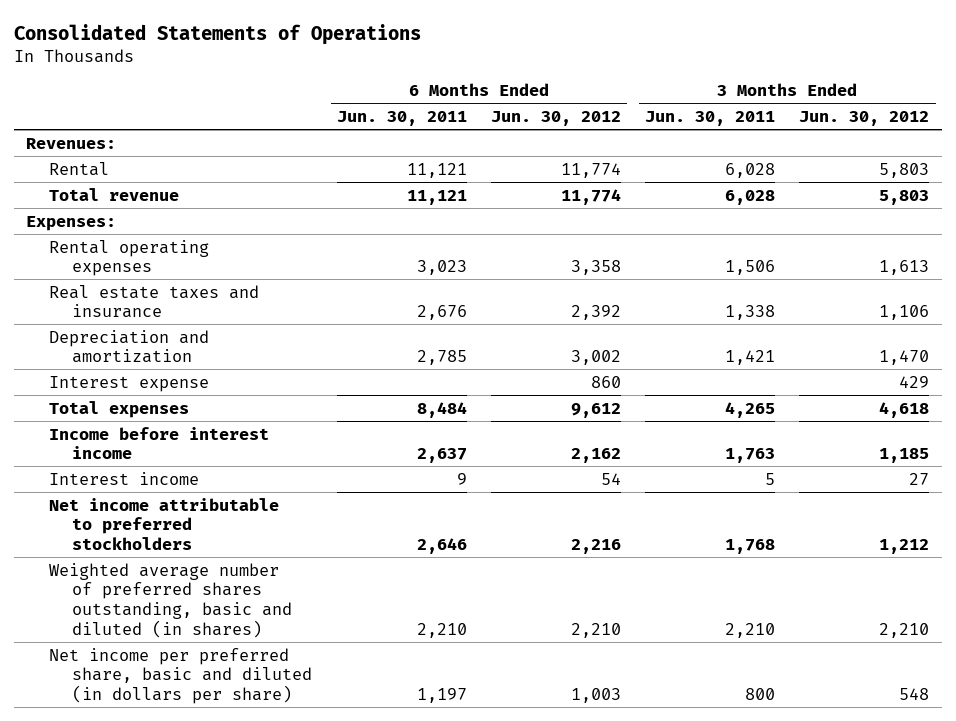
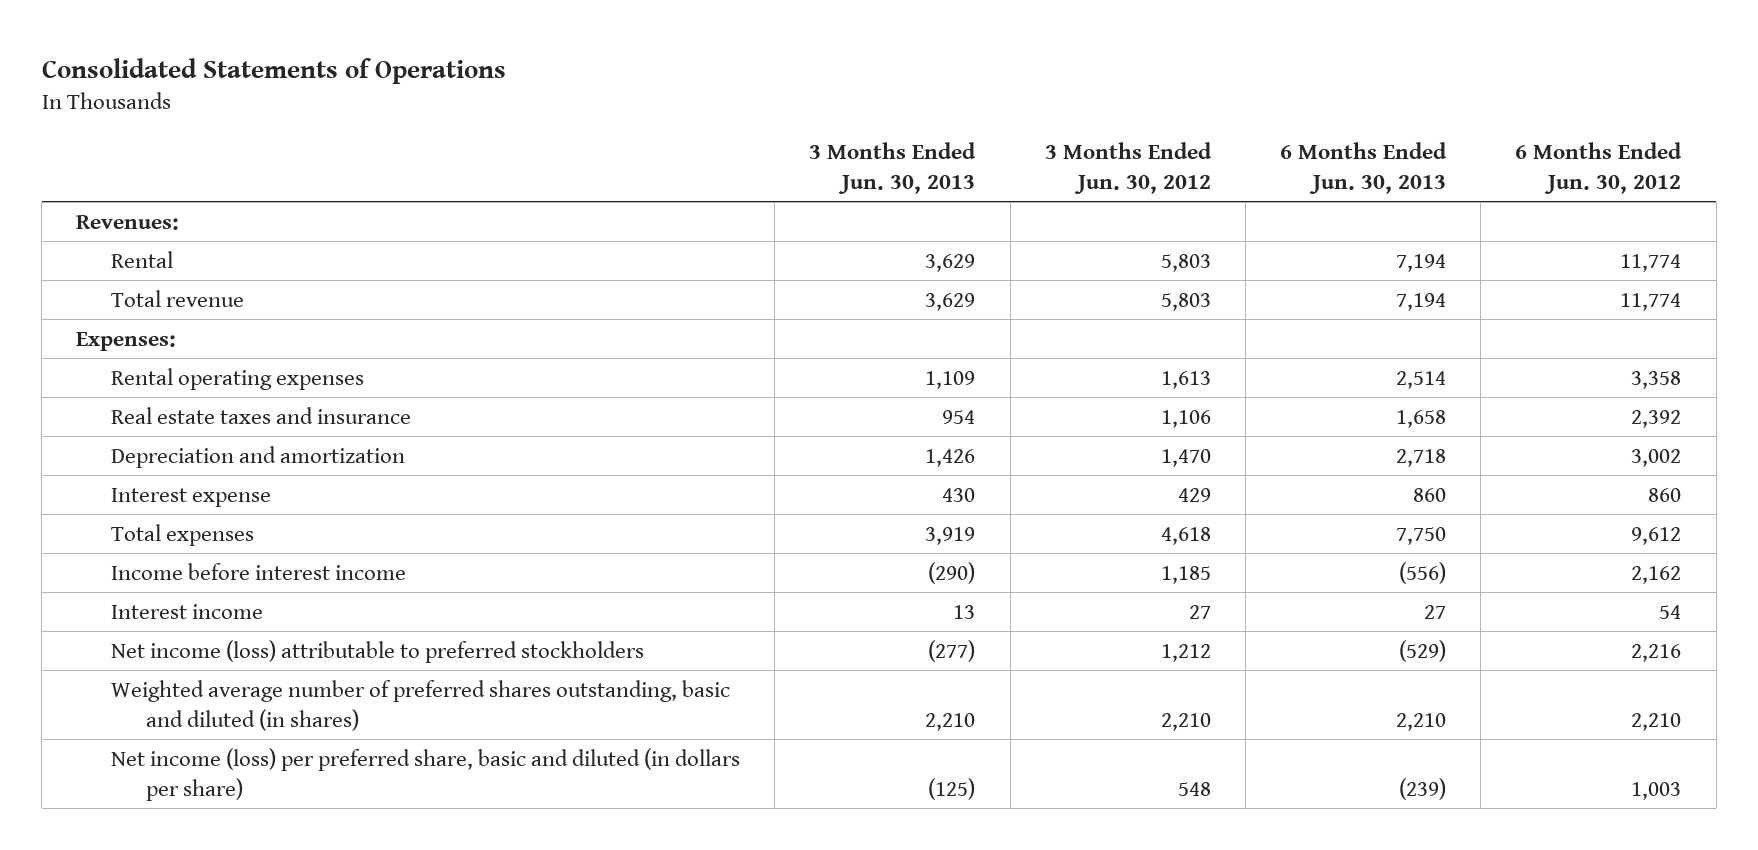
[336,110,467,126] Jun. 30, 2011 -> none
[645,110,776,126] Jun. 30, 2011 -> none
none -> [809,141,977,194] 3 Months Ended Jun. 30, 2013
none -> [1280,141,1448,194] 6 Months Ended Jun. 30, 2013
[49,497,280,551] Net income attributable to preferred stockholders -> [111,639,645,663] Net income (loss) attributable to preferred stockholders
[49,647,313,705] Net income per preferred share, basic and diluted (in dollars per share) -> [111,747,741,801] Net income (loss) per preferred share, basic and diluted (in dollars per share)

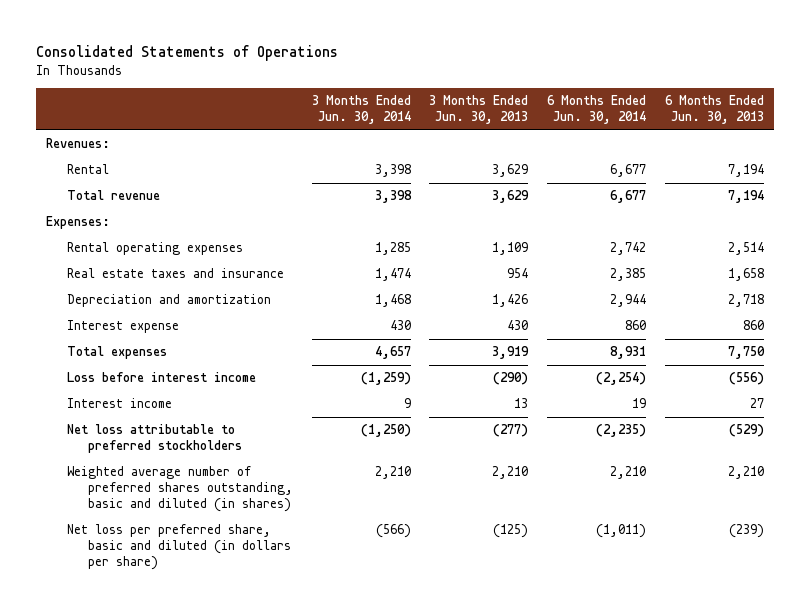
[1044,141,1212,194] 3 Months Ended Jun. 30, 2012 -> none
[1515,141,1683,194] 6 Months Ended Jun. 30, 2012 -> none
none -> [311,95,411,125] 3 Months Ended Jun. 30, 2014
none -> [547,95,647,125] 6 Months Ended Jun. 30, 2014
[111,562,407,580] Income before interest income -> [66,372,256,383] Loss before interest income
[111,639,645,663] Net income (loss) attributable to preferred stockholders -> [66,424,242,454] Net loss attributable to preferred stockholders
[111,747,741,801] Net income (loss) per preferred share, basic and diluted (in dollars per share) -> [66,524,291,571] Net loss per preferred share, basic and diluted (in dollars per share)

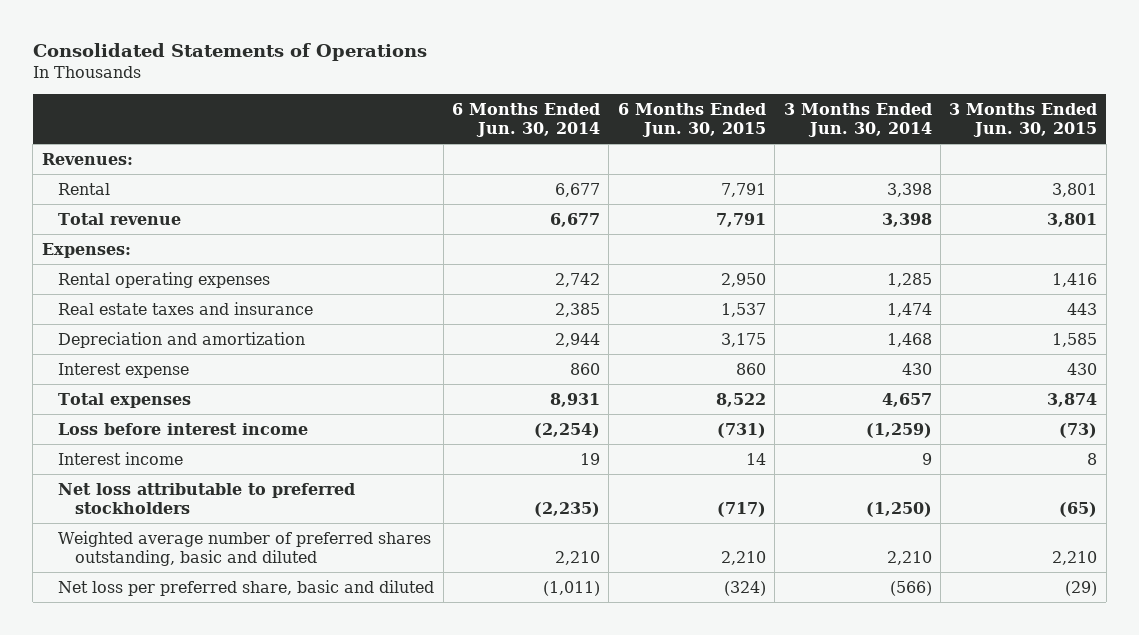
[429,95,529,125] 3 Months Ended Jun. 30, 2013 -> none
[665,95,765,125] 6 Months Ended Jun. 30, 2013 -> none
none -> [617,102,766,138] 6 Months Ended Jun. 30, 2015
none -> [949,102,1098,138] 3 Months Ended Jun. 30, 2015
[66,466,293,513] Weighted average number of preferred shares outstanding, basic and diluted (in shares) -> [58,530,432,567] Weighted average number of preferred shares outstanding, basic and diluted
[66,524,291,571] Net loss per preferred share, basic and diluted (in dollars per share) -> [58,579,435,596] Net loss per preferred share, basic and diluted

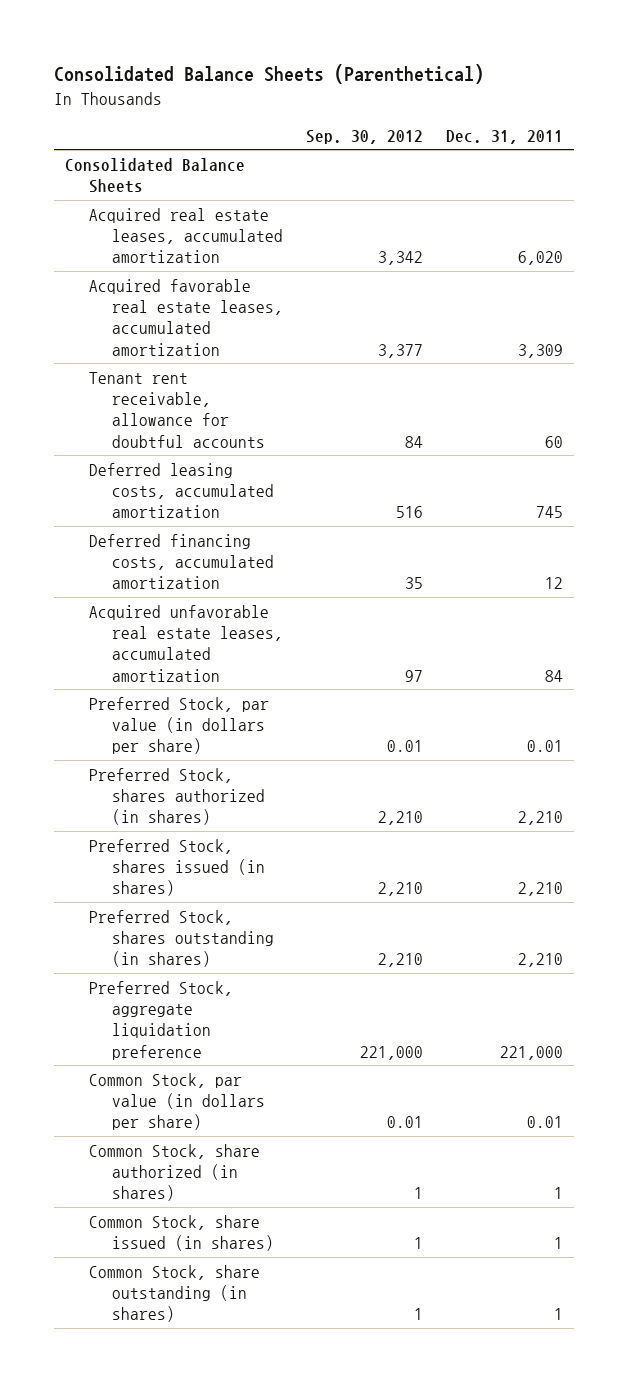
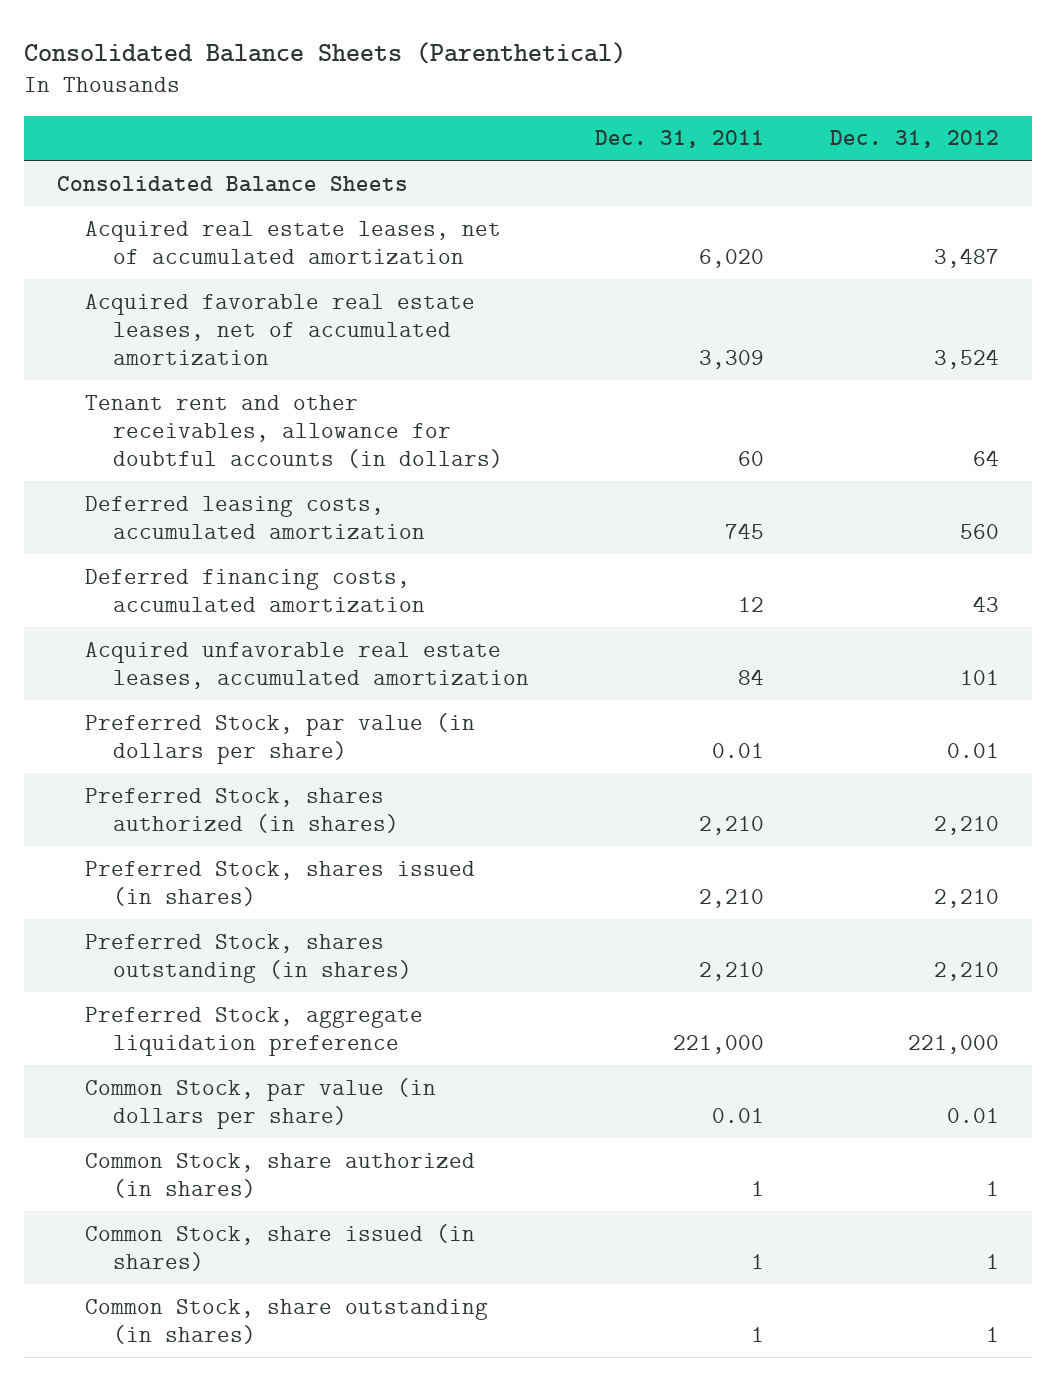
[306,129,424,144] Sep. 30, 2012 -> none
none -> [830,130,1000,149] Dec. 31, 2012
[88,207,284,264] Acquired real estate leases, accumulated amortization -> [85,220,502,264] Acquired real estate leases, net of accumulated amortization
[88,278,284,356] Acquired favorable real estate leases, accumulated amortization -> [85,293,476,365] Acquired favorable real estate leases, net of accumulated amortization
[88,371,266,448] Tenant rent receivable, allowance for doubtful accounts -> [85,394,504,468] Tenant rent and other receivables, allowance for doubtful accounts (in dollars)

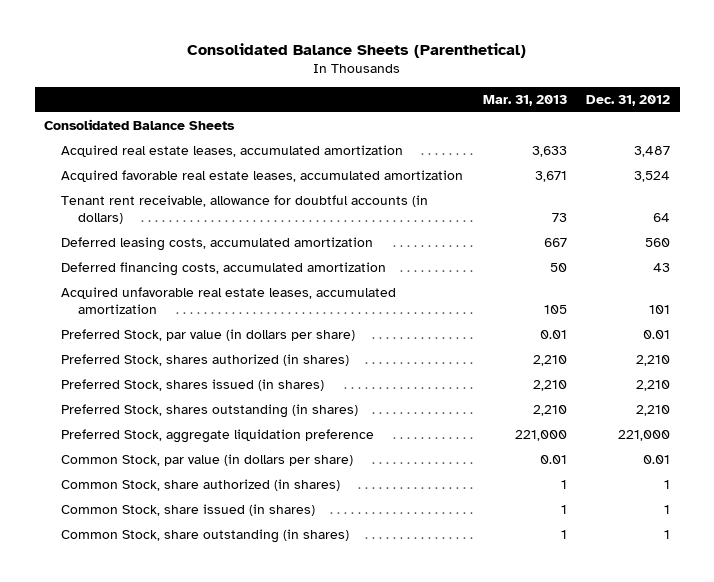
[595,130,765,149] Dec. 31, 2011 -> none
none -> [482,94,567,106] Mar. 31, 2013
[85,220,502,264] Acquired real estate leases, net of accumulated amortization -> [61,145,404,158] Acquired real estate leases, accumulated amortization
[85,293,476,365] Acquired favorable real estate leases, net of accumulated amortization -> [61,170,464,183] Acquired favorable real estate leases, accumulated amortization
[85,394,504,468] Tenant rent and other receivables, allowance for doubtful accounts (in dollars) -> [61,195,429,224] Tenant rent receivable, allowance for doubtful accounts (in dollars)

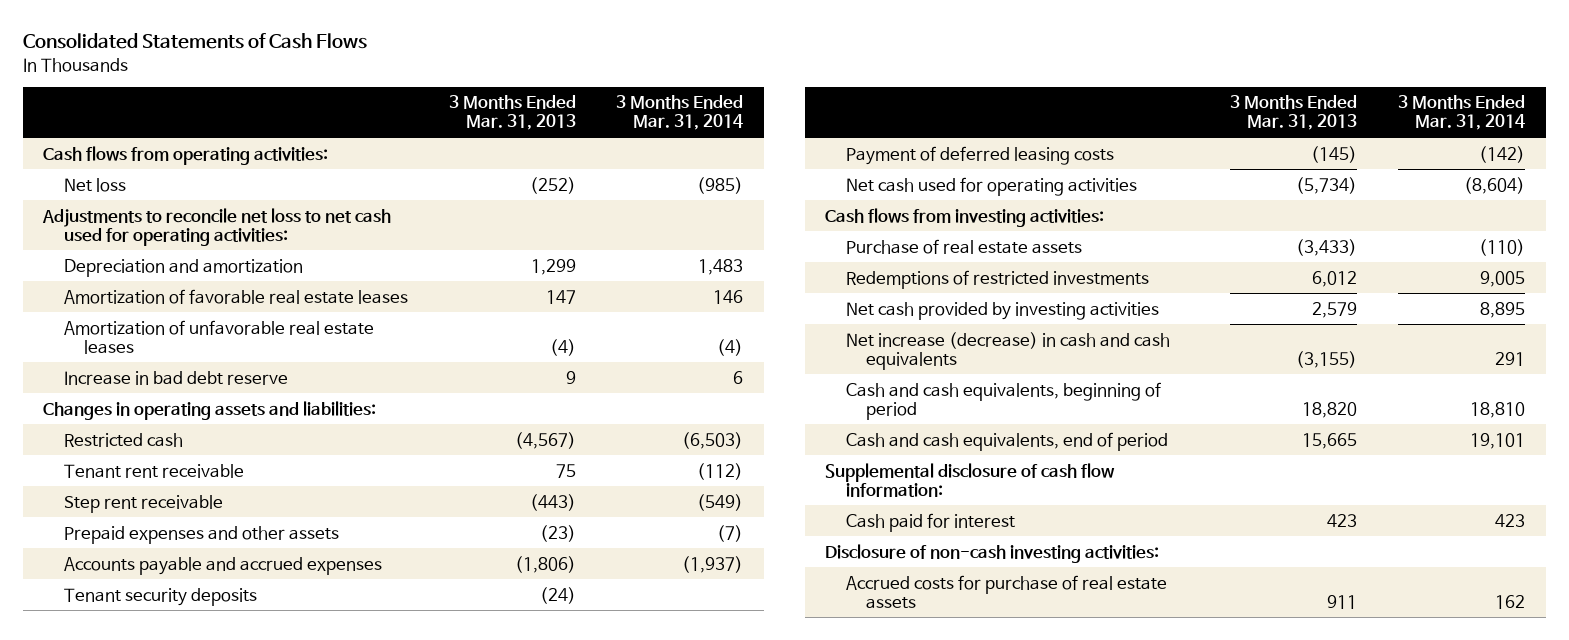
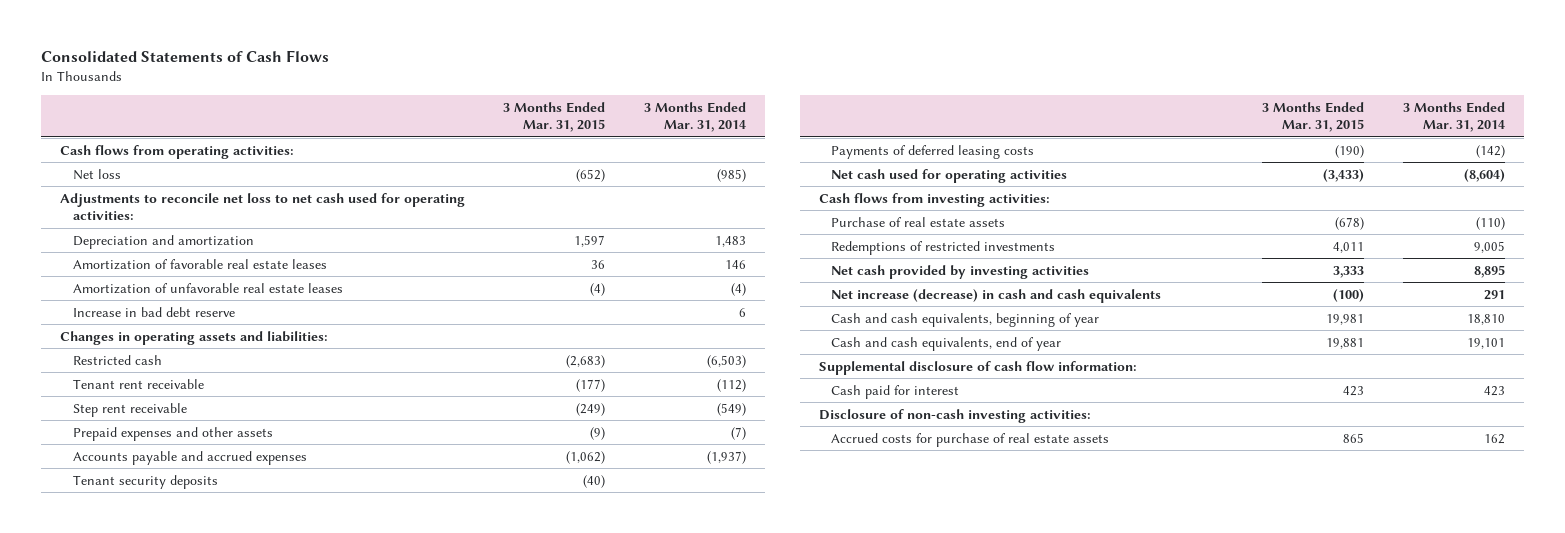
[448,95,576,131] 3 Months Ended Mar. 31, 2013 -> none
none -> [503,101,606,133] 3 Months Ended Mar. 31, 2015
[845,145,1114,165] Payment of deferred leasing costs -> [831,144,1035,159] Payments of deferred leasing costs
[845,381,1161,420] Cash and cash equivalents, beginning of period -> [831,312,1100,327] Cash and cash equivalents, beginning of year
[845,431,1168,451] Cash and cash equivalents, end of period -> [831,336,1062,351] Cash and cash equivalents, end of year

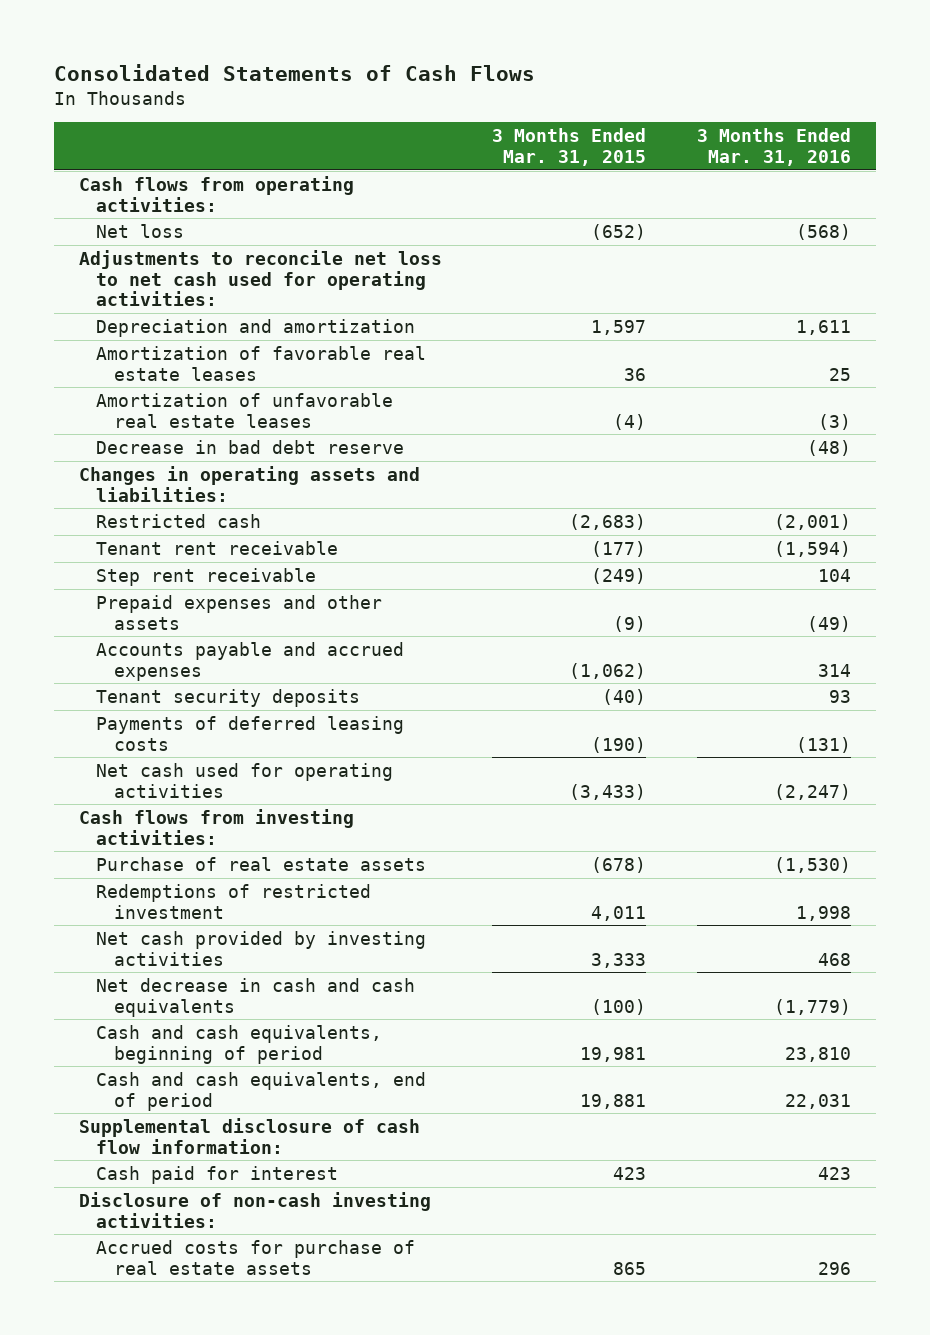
[643,101,746,133] 3 Months Ended Mar. 31, 2014 -> none
none -> [696,128,851,166] 3 Months Ended Mar. 31, 2016
[72,306,235,317] Increase in bad debt reserve -> [96,439,405,454] Decrease in bad debt reserve
[831,240,1056,255] Redemptions of restricted investments -> [96,883,372,919] Redemptions of restricted investment
[831,288,1162,303] Net increase (decrease) in cash and cash equivalents -> [96,977,416,1017] Net decrease in cash and cash equivalents
[831,312,1100,327] Cash and cash equivalents, beginning of year -> [96,1024,383,1064] Cash and cash equivalents, beginning of period
[831,336,1062,351] Cash and cash equivalents, end of year -> [96,1071,427,1111] Cash and cash equivalents, end of period

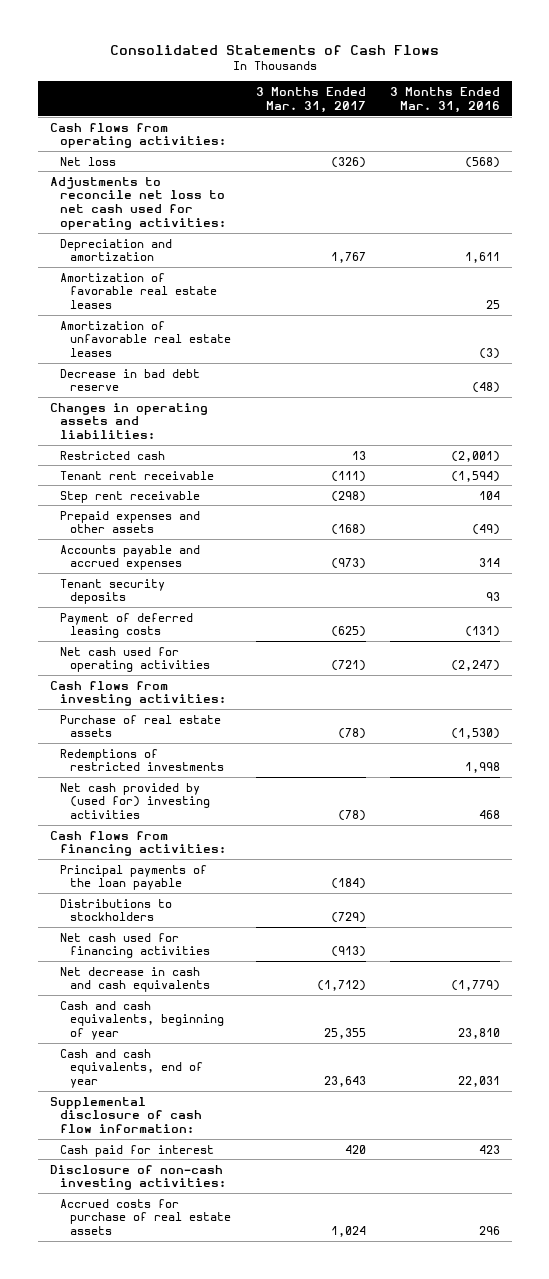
[492,128,647,166] 3 Months Ended Mar. 31, 2015 -> none
none -> [255,87,366,113] 3 Months Ended Mar. 31, 2017
[96,715,405,751] Payments of deferred leasing costs -> [60,612,194,639] Payment of deferred leasing costs
[96,883,372,919] Redemptions of restricted investment -> [60,748,225,772] Redemptions of restricted investments
[96,930,427,966] Net cash provided by investing activities -> [60,782,211,820] Net cash provided by (used for) investing activities
none -> [49,830,227,857] Cash flows from financing activities:
none -> [60,864,208,891] Principal payments of the loan payable
none -> [60,898,173,922] Distributions to stockholders
none -> [60,932,211,959] Net cash used for financing activities
[96,1024,383,1064] Cash and cash equivalents, beginning of period -> [60,1000,225,1041] Cash and cash equivalents, beginning of year
[96,1071,427,1111] Cash and cash equivalents, end of period -> [60,1048,204,1089] Cash and cash equivalents, end of year

